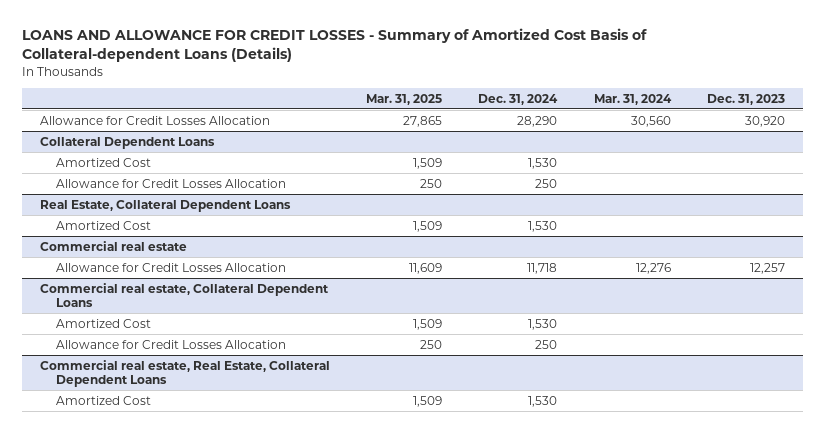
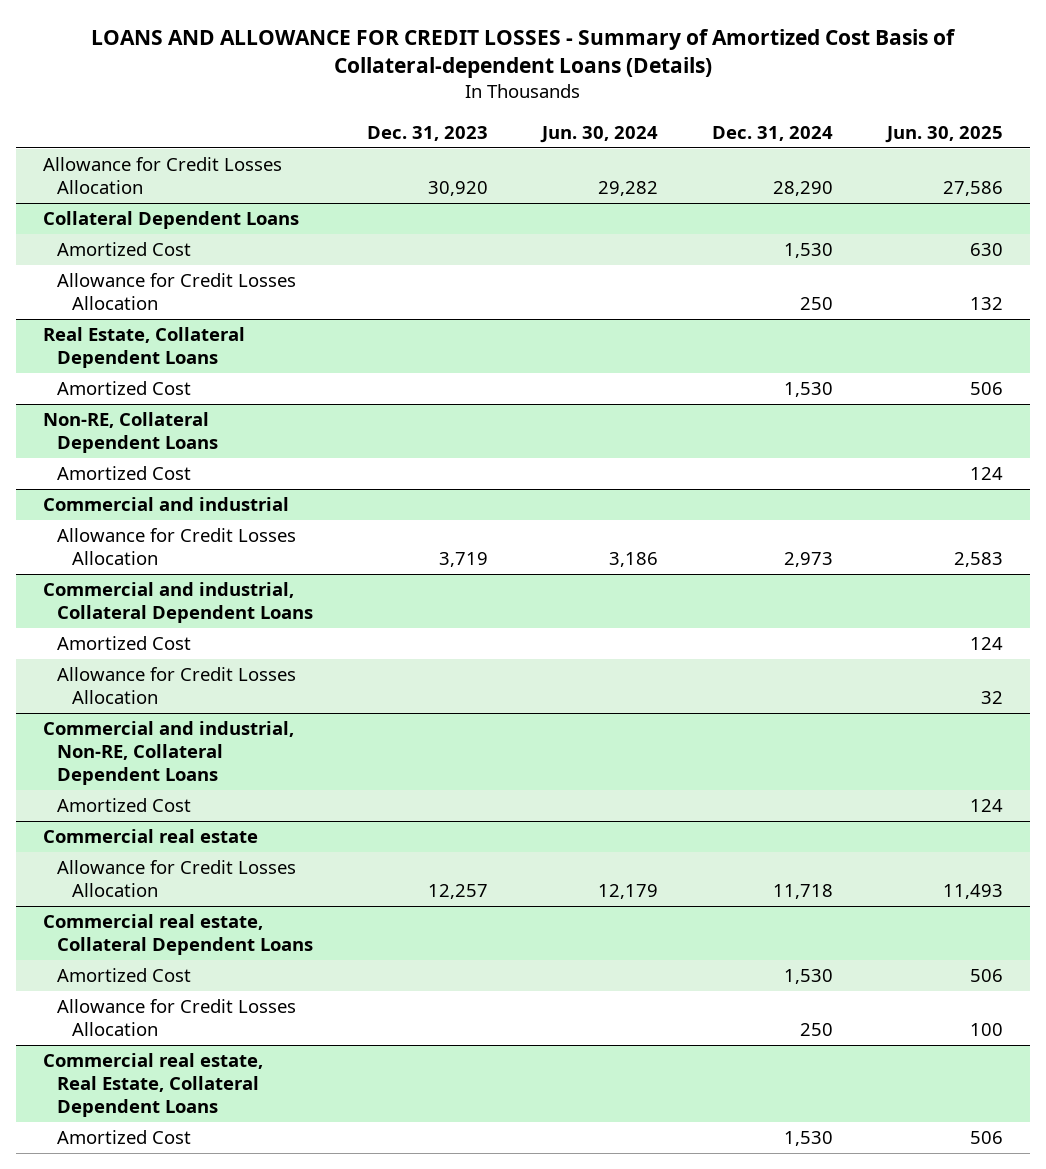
[366,93,443,105] Mar. 31, 2025 -> none
[593,93,672,105] Mar. 31, 2024 -> none
none -> [540,125,659,143] Jun. 30, 2024
none -> [885,125,1004,143] Jun. 30, 2025
none -> [42,412,219,454] Non-RE, Collateral Dependent Loans
none -> [57,466,192,481] Amortized Cost
none -> [42,497,289,512] Commercial and industrial
none -> [57,528,297,566] Allowance for Credit Losses Allocation
none -> [42,582,314,624] Commercial and industrial, Collateral Dependent Loans
none -> [57,636,192,651] Amortized Cost
none -> [57,667,297,705] Allowance for Credit Losses Allocation
none -> [42,721,294,786] Commercial and industrial, Non-RE, Collateral Dependent Loans
none -> [57,798,192,813] Amortized Cost

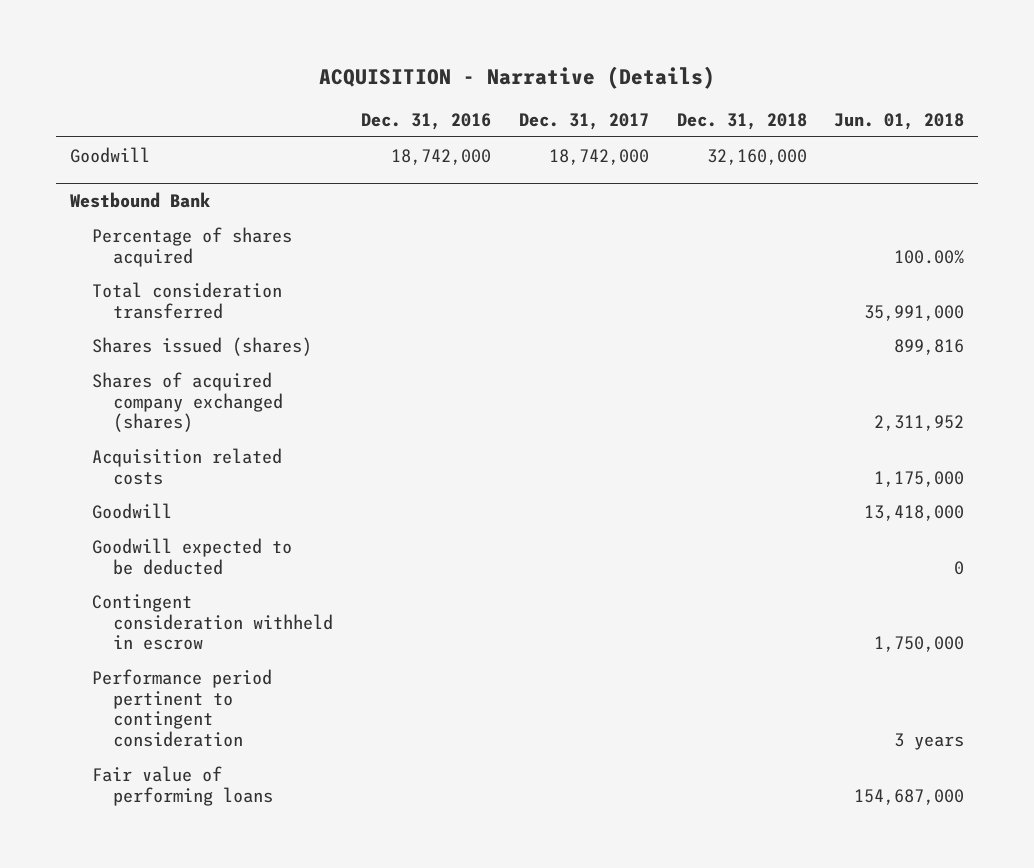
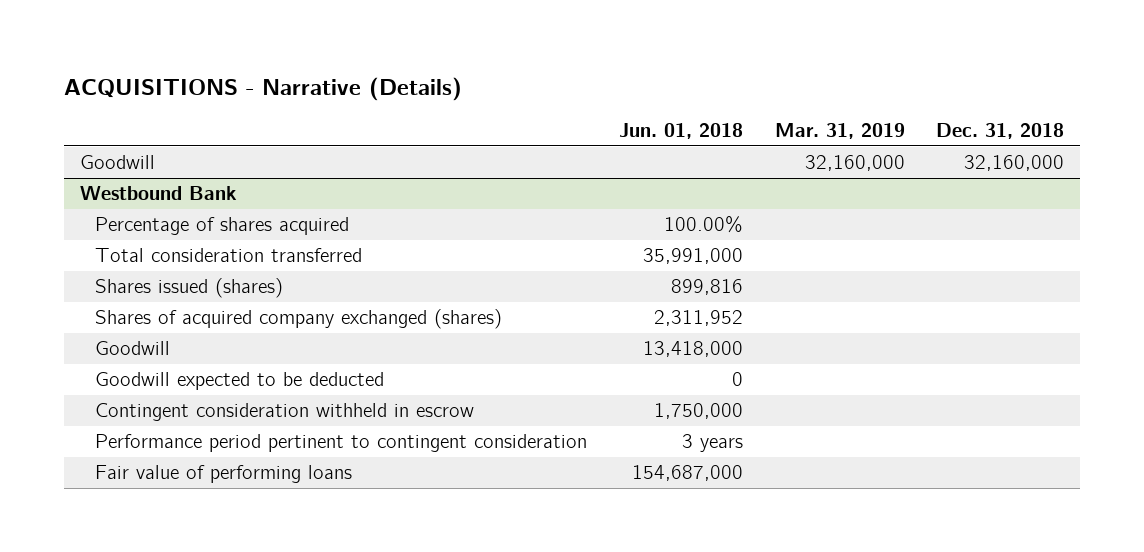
[319,66,716,90] ACQUISITION - Narrative (Details) -> [64,76,463,101] ACQUISITIONS - Narrative (Details)
[361,112,492,130] Dec. 31, 2016 -> none
[518,112,649,130] Dec. 31, 2017 -> none
none -> [774,123,905,140] Mar. 31, 2019
[91,447,282,485] Acquisition related costs -> none

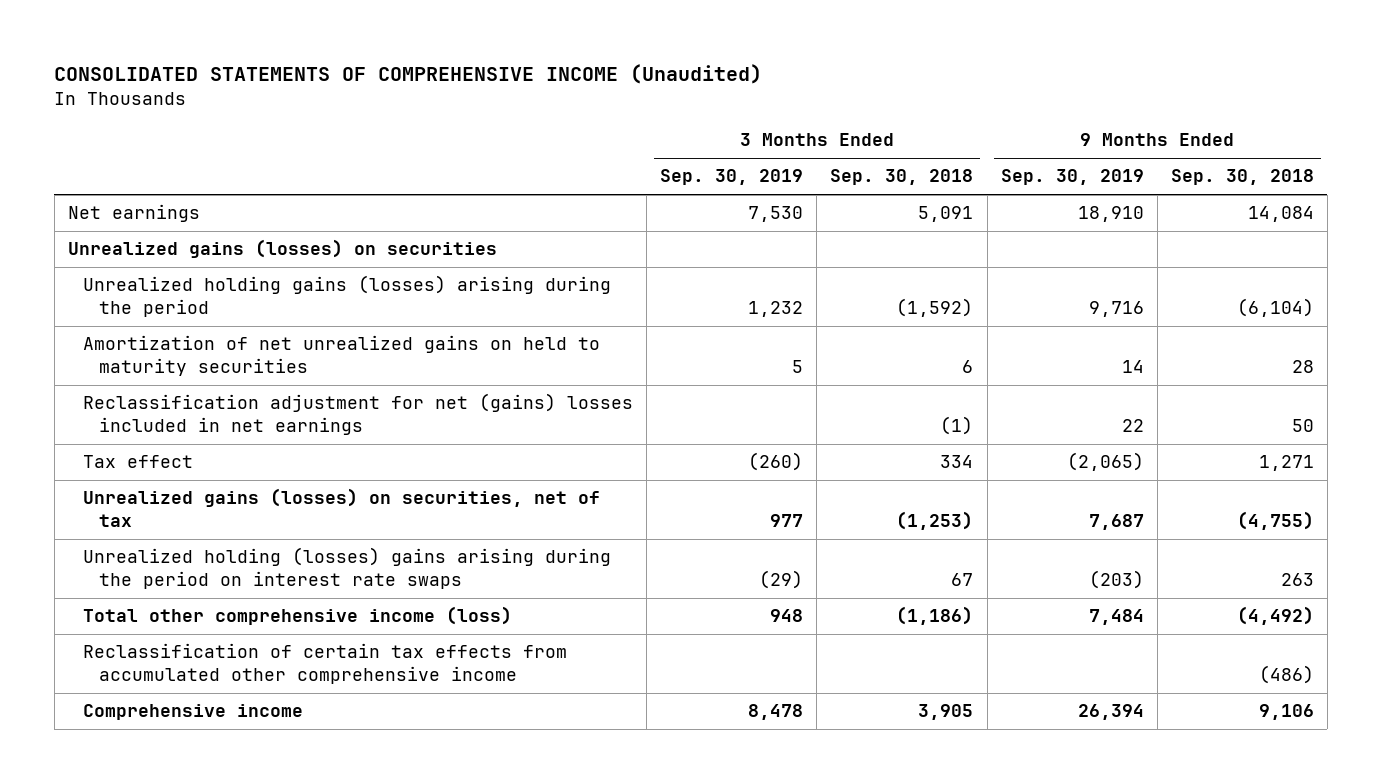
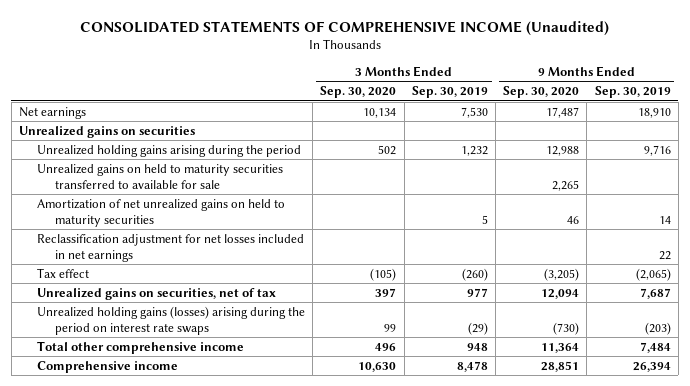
[830,169,974,186] Sep. 30, 2018 -> none
[1170,169,1314,186] Sep. 30, 2018 -> none
none -> [320,86,397,99] Sep. 30, 2020
none -> [503,86,580,99] Sep. 30, 2020
[67,239,497,259] Unrealized gains (losses) on securities -> [19,125,196,138] Unrealized gains on securities
[83,275,612,317] Unrealized holding gains (losses) arising during the period -> [36,144,301,157] Unrealized holding gains arising during the period
none -> [36,163,283,189] Unrealized gains on held to maturity securities transferred to available for sale
[83,393,634,435] Reclassification adjustment for net (gains) losses included in net earnings -> [36,233,304,262] Reclassification adjustment for net losses included in net earnings
[83,643,568,684] Reclassification of certain tax effects from accumulated other comprehensive income -> none
[83,488,601,527] Unrealized gains (losses) on securities, net of tax -> [36,287,276,300] Unrealized gains on securities, net of tax
[83,547,612,589] Unrealized holding (losses) gains arising during the period on interest rate swaps -> [36,305,305,335] Unrealized holding gains (losses) arising during the period on interest rate swaps
[83,606,513,626] Total other comprehensive income (loss) -> [36,340,244,354] Total other comprehensive income

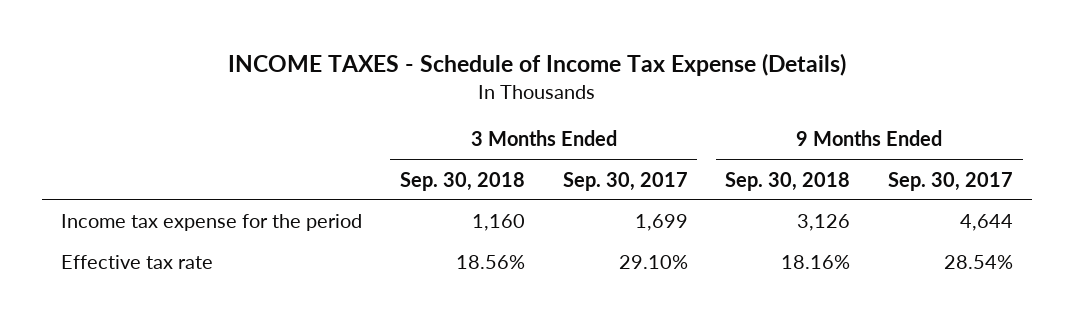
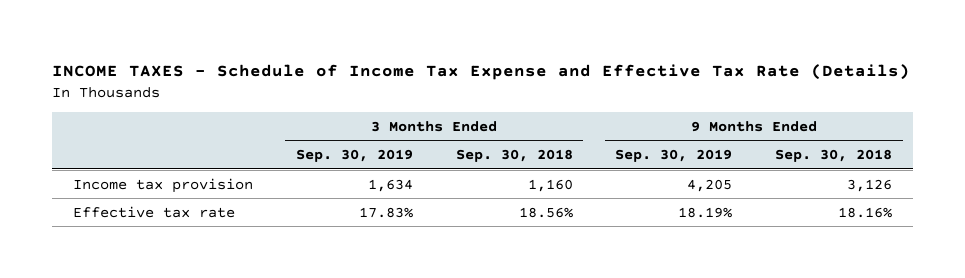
[228,53,847,77] INCOME TAXES - Schedule of Income Tax Expense (Details) -> [51,63,910,80] INCOME TAXES - Schedule of Income Tax Expense and Effective Tax Rate (Details)
[562,171,688,191] Sep. 30, 2017 -> none
[888,171,1014,191] Sep. 30, 2017 -> none
none -> [296,148,414,162] Sep. 30, 2019
none -> [615,148,733,162] Sep. 30, 2019
[60,214,362,232] Income tax expense for the period -> [73,177,254,193] Income tax provision

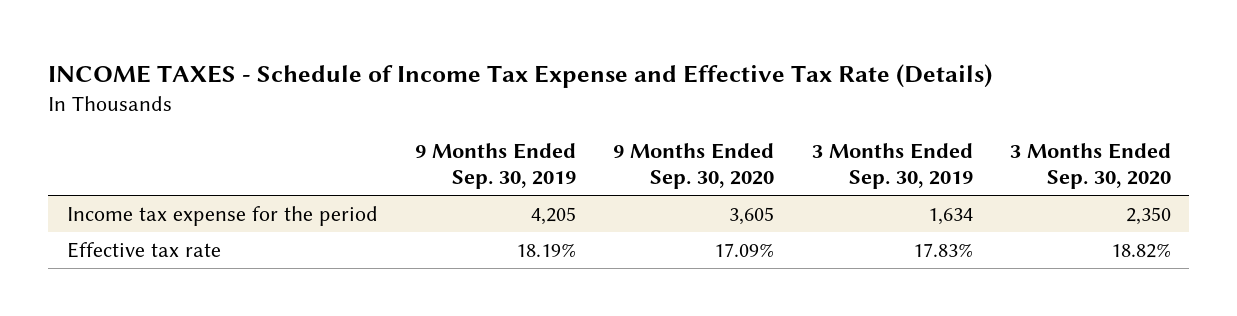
[455,148,573,162] Sep. 30, 2018 -> none
[775,148,893,162] Sep. 30, 2018 -> none
none -> [613,143,775,190] 9 Months Ended Sep. 30, 2020
none -> [1009,143,1171,190] 3 Months Ended Sep. 30, 2020
[73,177,254,193] Income tax provision -> [66,206,378,227] Income tax expense for the period

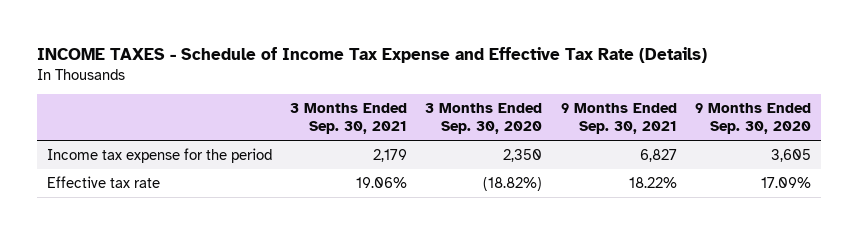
[414,143,576,190] 9 Months Ended Sep. 30, 2019 -> none
[811,143,973,190] 3 Months Ended Sep. 30, 2019 -> none
none -> [290,103,408,135] 3 Months Ended Sep. 30, 2021
none -> [560,103,677,135] 9 Months Ended Sep. 30, 2021
[1110,243,1171,259] 18.82% -> [483,177,543,192] (18.82%)

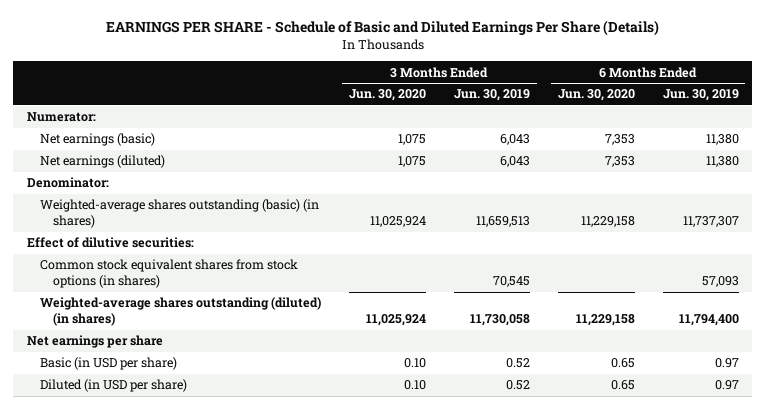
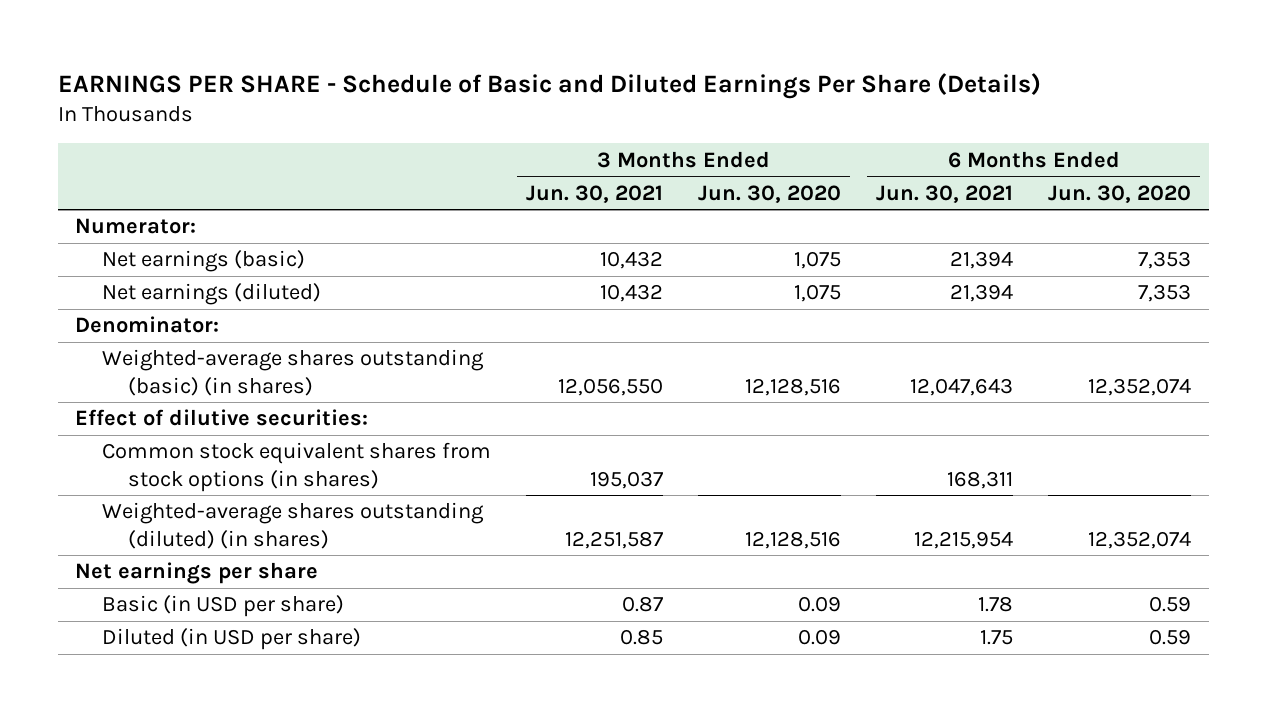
[453,89,530,102] Jun. 30, 2019 -> none
[662,89,739,102] Jun. 30, 2019 -> none
none -> [525,184,663,203] Jun. 30, 2021
none -> [876,184,1014,203] Jun. 30, 2021
[370,216,427,228] 11,025,924 -> [745,377,842,396] 12,128,516
[580,216,635,228] 11,229,158 -> [1088,377,1192,396] 12,352,074
[366,314,427,327] 11,025,924 -> [745,530,842,549] 12,128,516
[575,314,635,327] 11,229,158 -> [1088,530,1192,549] 12,352,074
[404,358,427,369] 0.10 -> [798,596,842,613] 0.09
[610,358,635,369] 0.65 -> [1149,596,1192,613] 0.59
[404,380,427,391] 0.10 -> [798,629,842,646] 0.09
[610,380,635,391] 0.65 -> [1149,629,1192,646] 0.59

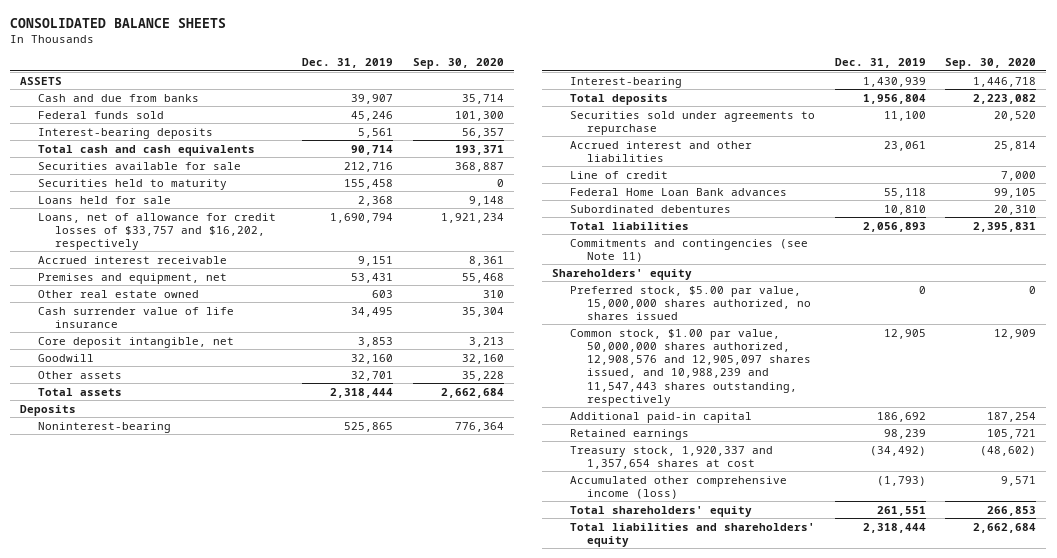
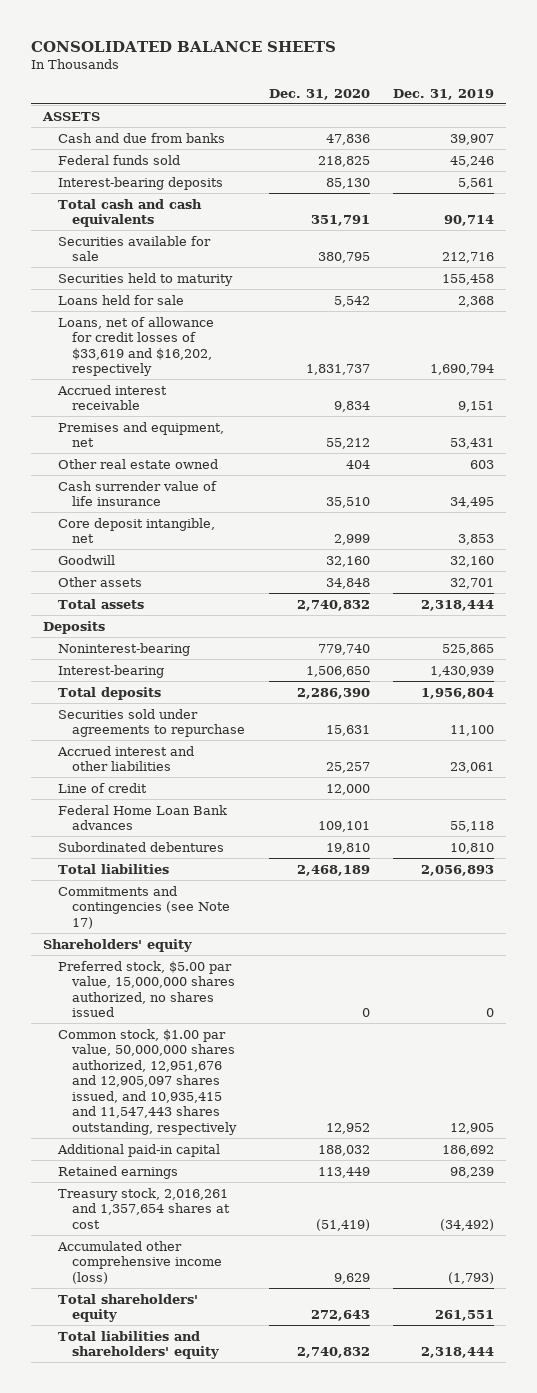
[413,58,505,70] Sep. 30, 2020 -> none
none -> [268,88,370,100] Dec. 31, 2020
[37,212,276,251] Loans, net of allowance for credit losses of $33,757 and $16,202, respectively -> [57,316,214,377] Loans, net of allowance for credit losses of $33,619 and $16,202, respectively
[569,238,808,262] Commitments and contingencies (see Note 11) -> [57,885,231,929] Commitments and contingencies (see Note 17)
[569,328,812,406] Common stock, $1.00 par value, 50,000,000 shares authorized, 12,908,576 and 12,905,097 shares issued, and 10,988,239 and 11,547,443 shares outstanding, respectively -> [57,1028,238,1135] Common stock, $1.00 par value, 50,000,000 shares authorized, 12,951,676 and 12,905,097 shares issued, and 10,935,415 and 11,547,443 shares outstanding, respectively
[569,445,773,469] Treasury stock, 1,920,337 and 1,357,654 shares at cost -> [57,1187,231,1229] Treasury stock, 2,016,261 and 1,357,654 shares at cost

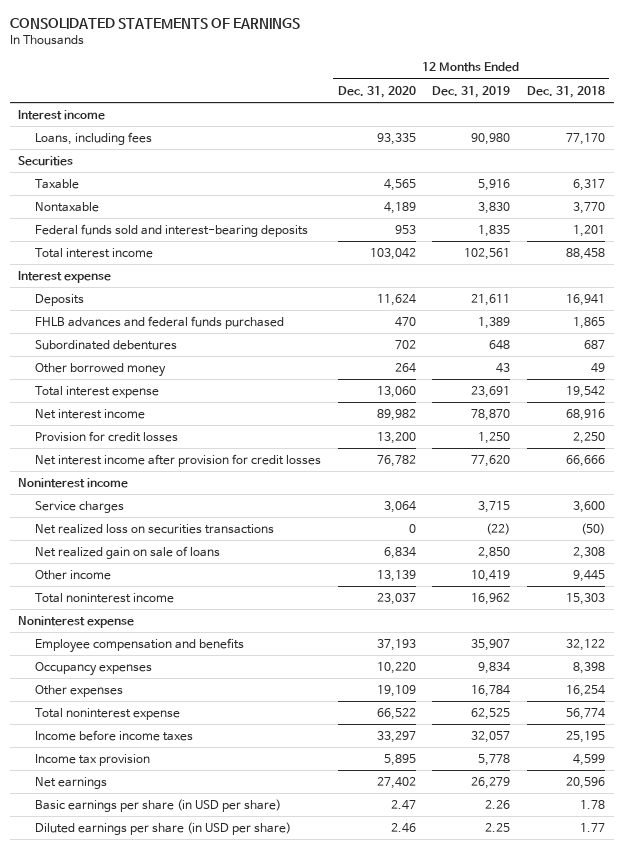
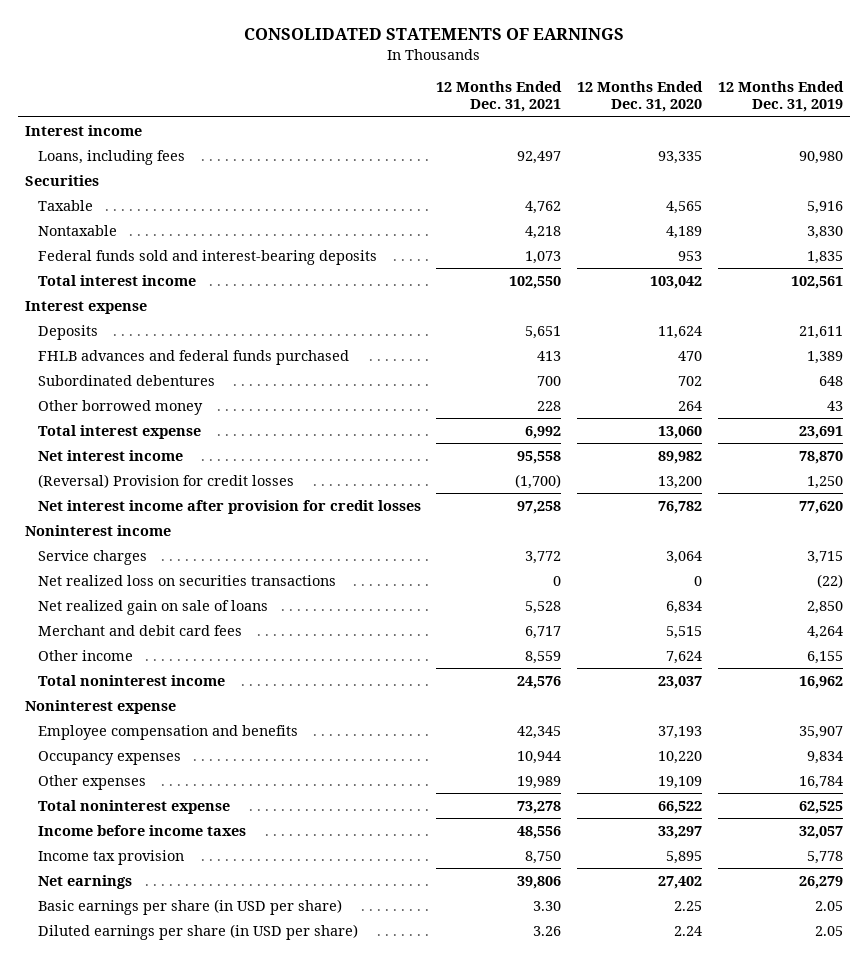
[527,85,606,98] Dec. 31, 2018 -> none
none -> [436,80,563,113] 12 Months Ended Dec. 31, 2021
[34,430,178,442] Provision for credit losses -> [37,473,294,488] (Reversal) Provision for credit losses
none -> [37,624,242,636] Merchant and debit card fees
[376,569,416,582] 13,139 -> [666,650,703,664] 7,624
[471,569,511,582] 10,419 -> [806,650,843,664] 6,155
[390,799,416,810] 2.47 -> [674,900,703,911] 2.25
[485,799,511,809] 2.26 -> [814,900,843,911] 2.05
[390,822,416,833] 2.46 -> [674,925,703,936] 2.24
[485,822,511,832] 2.25 -> [814,925,843,936] 2.05

